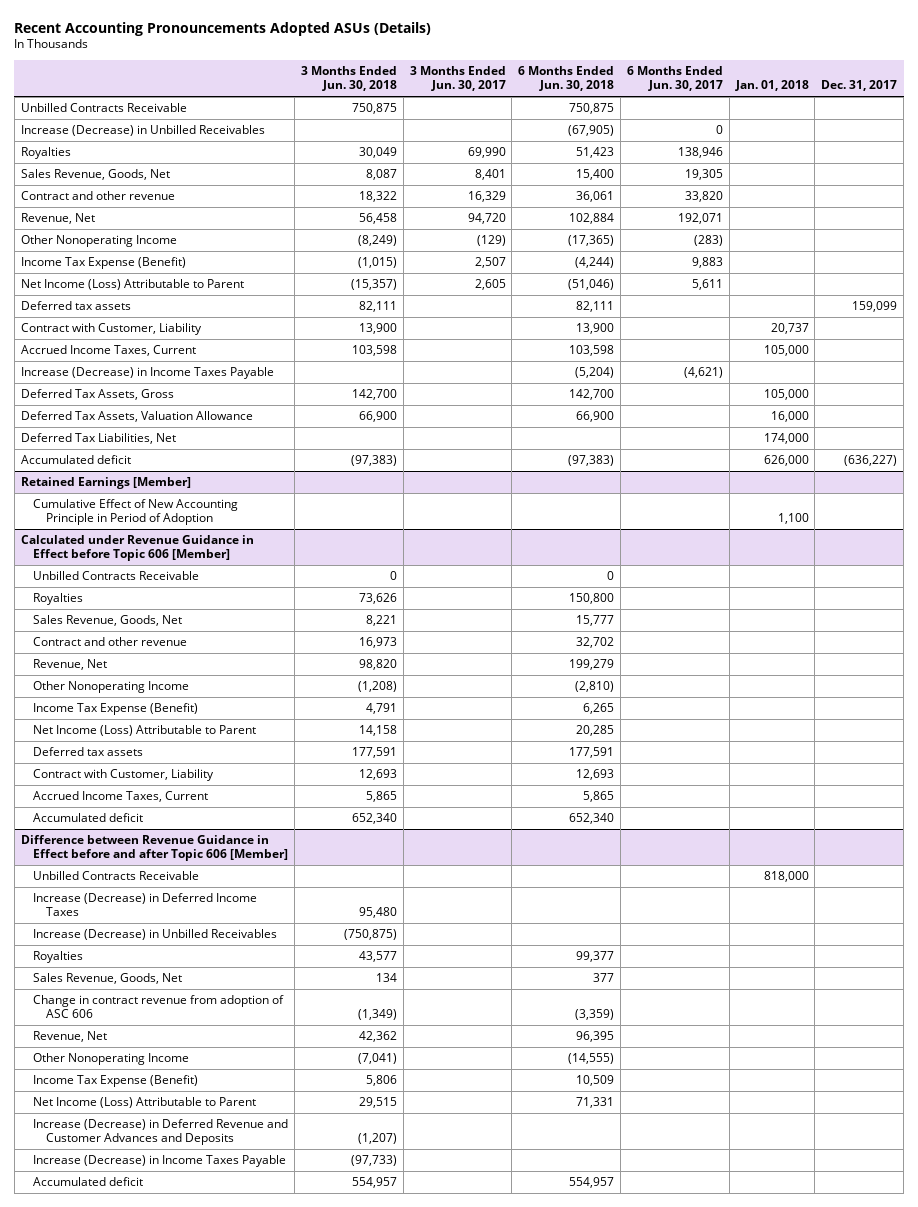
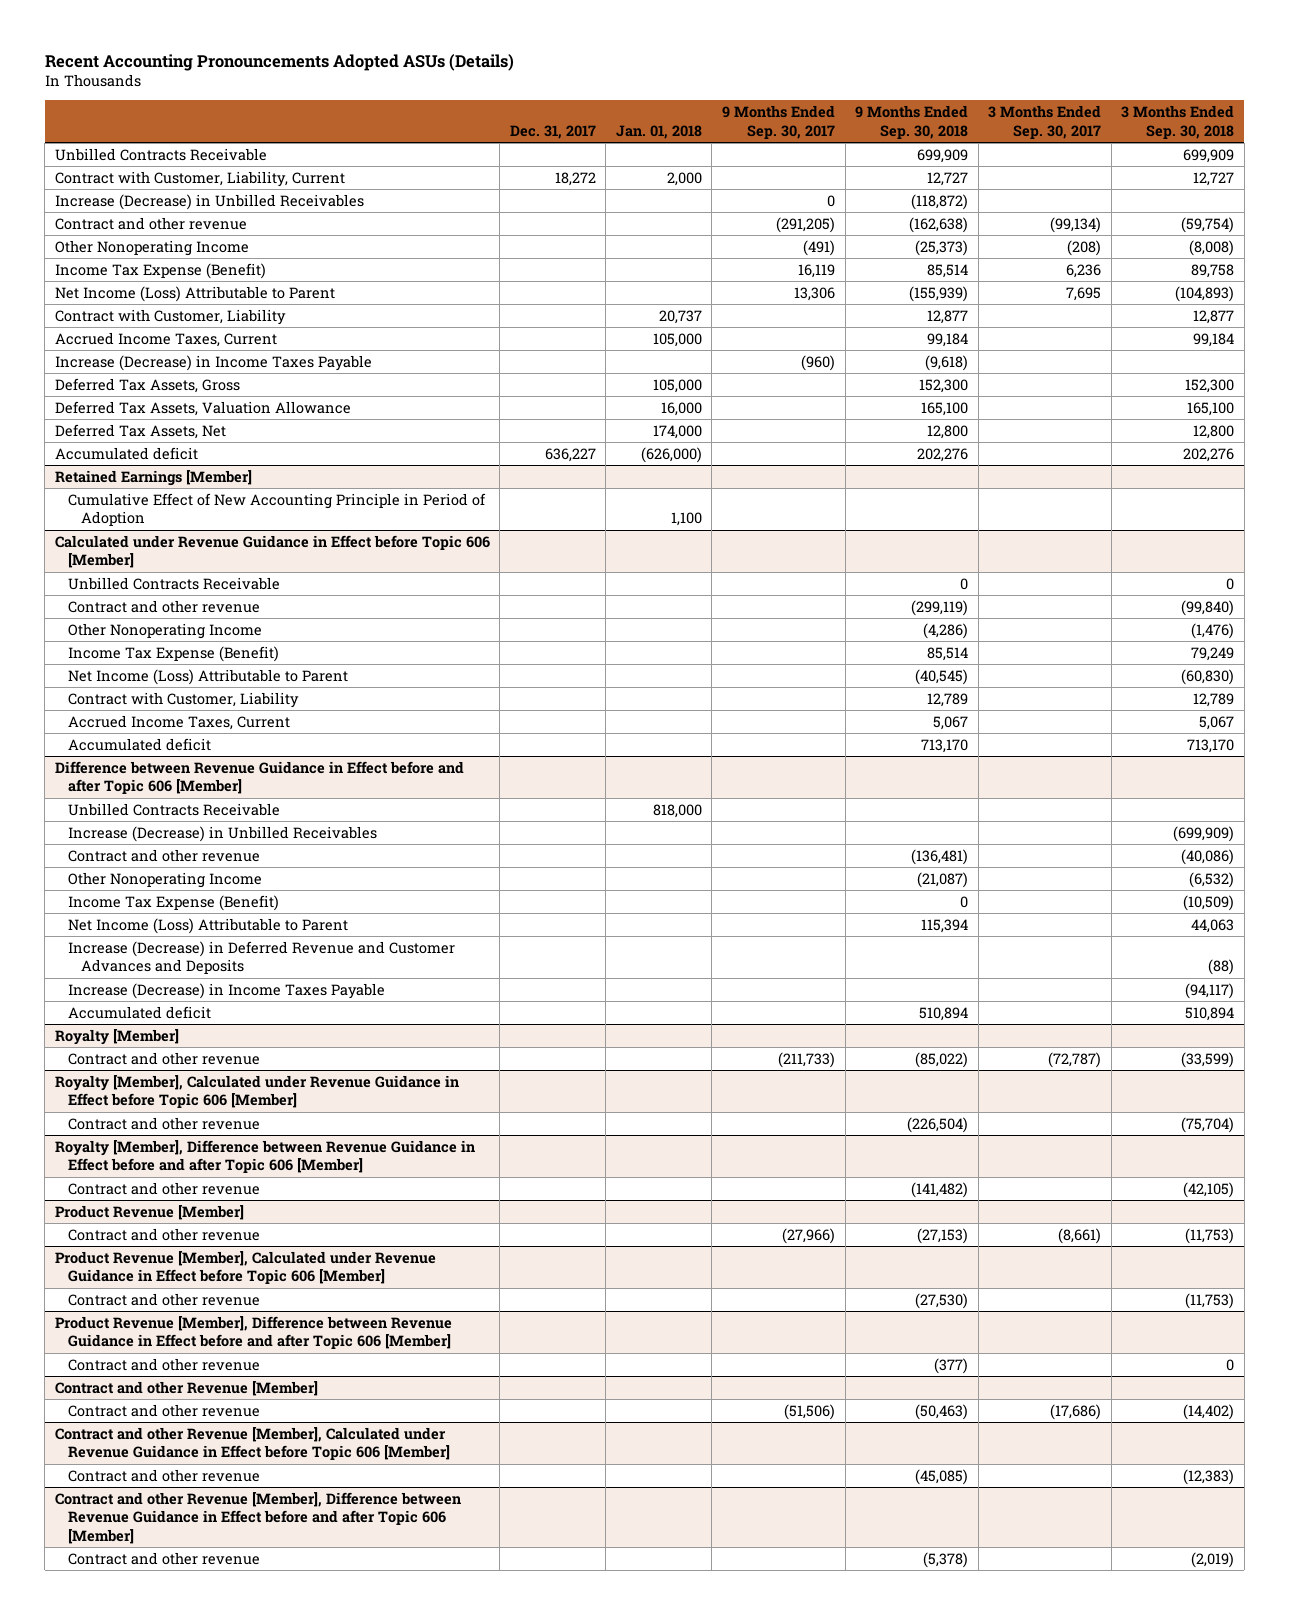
[300,66,397,92] 3 Months Ended Jun. 30, 2018 -> none
[409,66,506,92] 3 Months Ended Jun. 30, 2017 -> none
[518,66,615,92] 6 Months Ended Jun. 30, 2018 -> none
[626,66,723,92] 6 Months Ended Jun. 30, 2017 -> none
none -> [722,105,836,139] 9 Months Ended Sep. 30, 2017
none -> [855,105,969,139] 9 Months Ended Sep. 30, 2018
none -> [988,105,1102,139] 3 Months Ended Sep. 30, 2017
none -> [1121,105,1235,139] 3 Months Ended Sep. 30, 2018
none -> [54,170,345,187] Contract with Customer, Liability, Current
[20,147,71,160] Royalties -> none
[20,169,170,181] Sales Revenue, Goods, Net -> none
[20,213,95,225] Revenue, Net -> none
[20,301,131,311] Deferred tax assets -> none
[20,433,176,445] Deferred Tax Liabilities, Net -> [54,423,226,439] Deferred Tax Assets, Net
[763,455,809,467] 626,000 -> [640,446,702,463] (626,000)
[844,455,898,467] (636,227) -> [544,447,596,462] 636,227
[33,593,84,606] Royalties -> none
[33,615,183,627] Sales Revenue, Goods, Net -> none
[33,659,108,671] Revenue, Net -> none
[33,747,144,757] Deferred tax assets -> none
[33,893,258,917] Increase (Decrease) in Deferred Income Taxes -> none
[33,951,84,964] Royalties -> none
[33,973,183,985] Sales Revenue, Goods, Net -> none
[33,995,285,1019] Change in contract revenue from adoption of ASC 606 -> none
[33,1031,108,1043] Revenue, Net -> none
none -> [68,848,261,862] Contract and other revenue
none -> [54,1028,179,1045] Royalty [Member]
none -> [68,1051,261,1065] Contract and other revenue
none -> [54,1074,459,1109] Royalty [Member], Calculated under Revenue Guidance in Effect before Topic 606 [Member]
none -> [68,1116,261,1130] Contract and other revenue
none -> [54,1139,475,1174] Royalty [Member], Difference between Revenue Guidance in Effect before and after Topic 606 [Member]
none -> [68,1181,261,1195] Contract and other revenue
none -> [54,1204,244,1220] Product Revenue [Member]
none -> [68,1227,261,1241] Contract and other revenue
none -> [54,1250,436,1285] Product Revenue [Member], Calculated under Revenue Guidance in Effect before Topic 606 [Member]
none -> [68,1292,261,1306] Contract and other revenue
none -> [54,1315,452,1350] Product Revenue [Member], Difference between Revenue Guidance in Effect before and after Topic 606 [Member]
none -> [68,1357,261,1371] Contract and other revenue
none -> [54,1380,318,1396] Contract and other Revenue [Member]
none -> [68,1403,261,1417] Contract and other revenue
none -> [54,1426,451,1461] Contract and other Revenue [Member], Calculated under Revenue Guidance in Effect before Topic 606 [Member]
none -> [68,1468,261,1482] Contract and other revenue
none -> [54,1491,461,1544] Contract and other Revenue [Member], Difference between Revenue Guidance in Effect before and after Topic 606 [Member]
none -> [68,1551,261,1565] Contract and other revenue

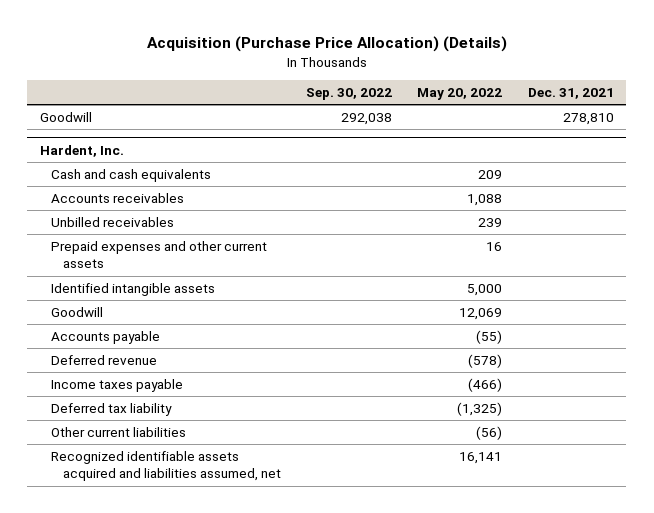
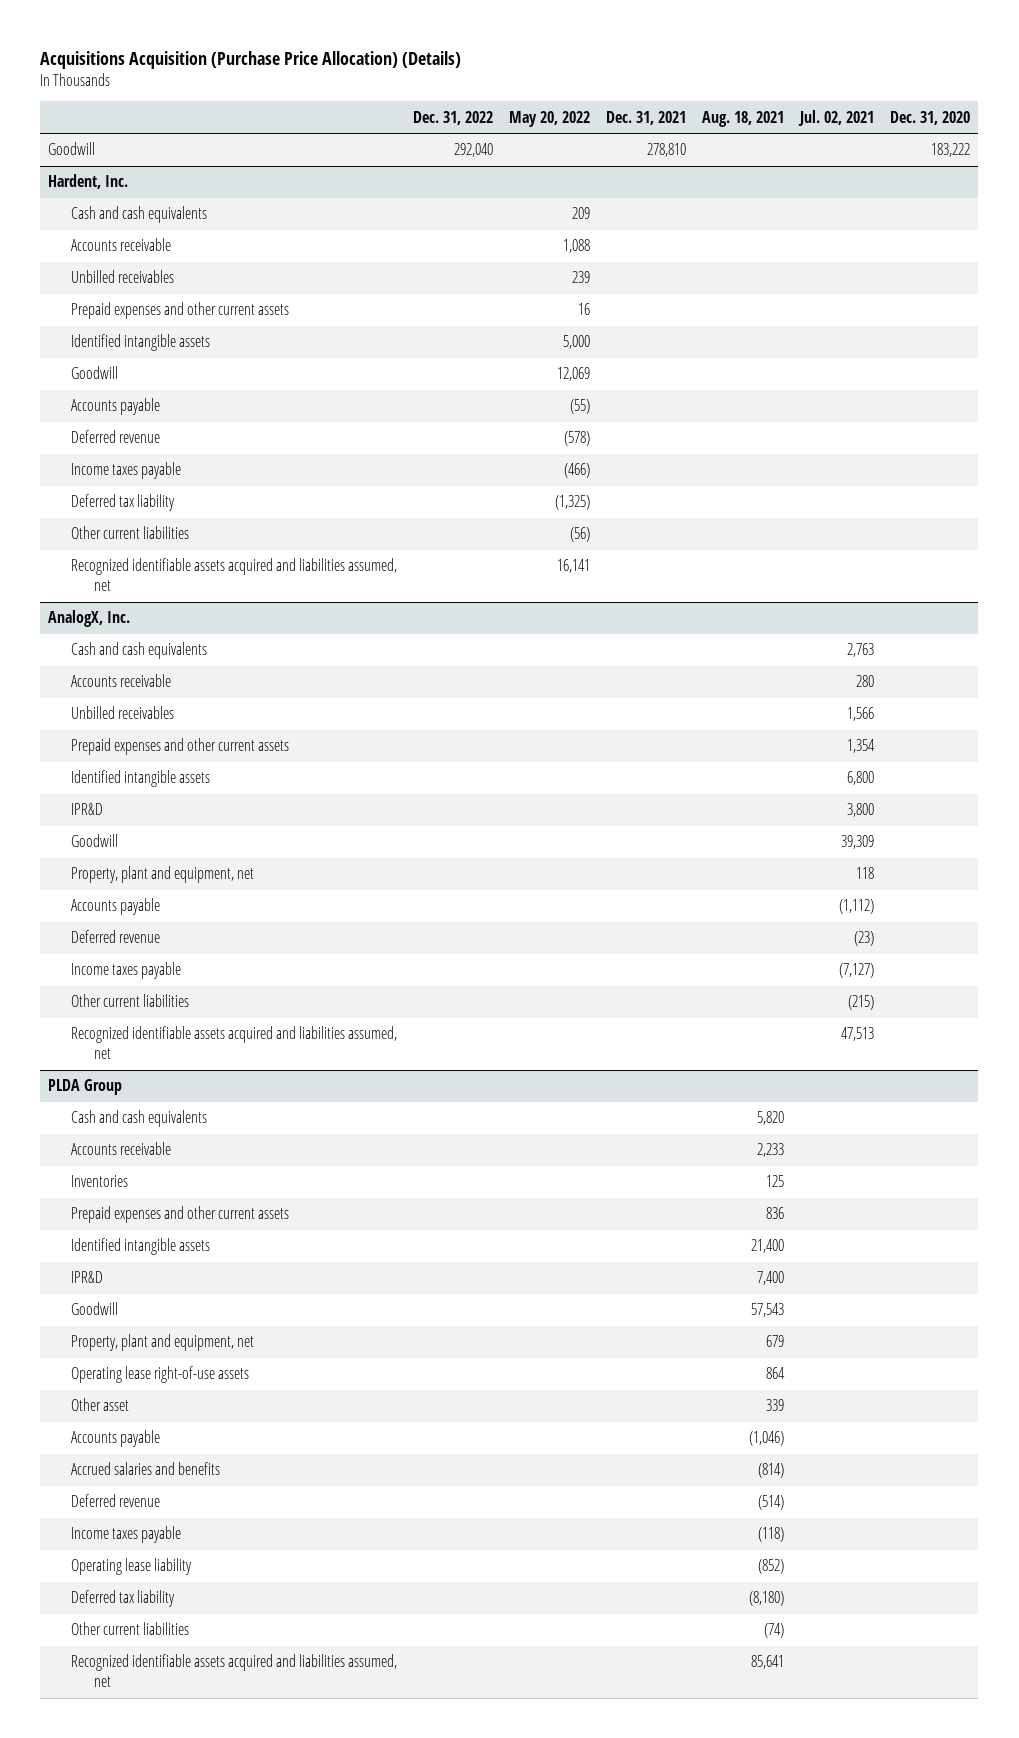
[146,36,507,53] Acquisition (Purchase Price Allocation) (Details) -> [40,50,462,69] Acquisitions Acquisition (Purchase Price Allocation) (Details)
[306,88,393,101] Sep. 30, 2022 -> none
none -> [413,110,494,125] Dec. 31, 2022
none -> [702,110,785,127] Aug. 18, 2021
none -> [798,109,875,126] Jul. 02, 2021
none -> [890,110,971,125] Dec. 31, 2020
[51,192,185,203] Accounts receivables -> [71,238,172,252] Accounts receivable
none -> [48,610,131,628] AnalogX, Inc.
none -> [71,642,208,660] Cash and cash equivalents
none -> [71,674,172,688] Accounts receivable
none -> [71,706,175,720] Unbilled receivables
none -> [71,738,290,756] Prepaid expenses and other current assets
none -> [71,770,211,788] Identified intangible assets
none -> [71,803,104,816] IPR&D
none -> [71,834,119,848] Goodwill
none -> [71,866,255,884] Property, plant and equipment, net
none -> [71,898,161,916] Accounts payable
none -> [71,930,161,944] Deferred revenue
none -> [71,962,182,980] Income taxes payable
none -> [71,994,190,1008] Other current liabilities
none -> [71,1026,398,1060] Recognized identifiable assets acquired and liabilities assumed, net
none -> [48,1079,123,1096] PLDA Group
none -> [71,1110,208,1128] Cash and cash equivalents
none -> [71,1142,172,1156] Accounts receivable
none -> [71,1175,129,1188] Inventories
none -> [71,1206,290,1224] Prepaid expenses and other current assets
none -> [71,1238,211,1256] Identified intangible assets
none -> [71,1271,104,1284] IPR&D
none -> [71,1302,119,1316] Goodwill
none -> [71,1334,255,1352] Property, plant and equipment, net
none -> [71,1366,250,1384] Operating lease right-of-use assets
none -> [71,1398,130,1412] Other asset
none -> [71,1430,161,1448] Accounts payable
none -> [71,1462,221,1476] Accrued salaries and benefits
none -> [71,1494,161,1508] Deferred revenue
none -> [71,1526,182,1544] Income taxes payable
none -> [71,1558,193,1576] Operating lease liability
none -> [71,1590,176,1608] Deferred tax liability
none -> [71,1622,190,1636] Other current liabilities
none -> [71,1654,398,1688] Recognized identifiable assets acquired and liabilities assumed, net

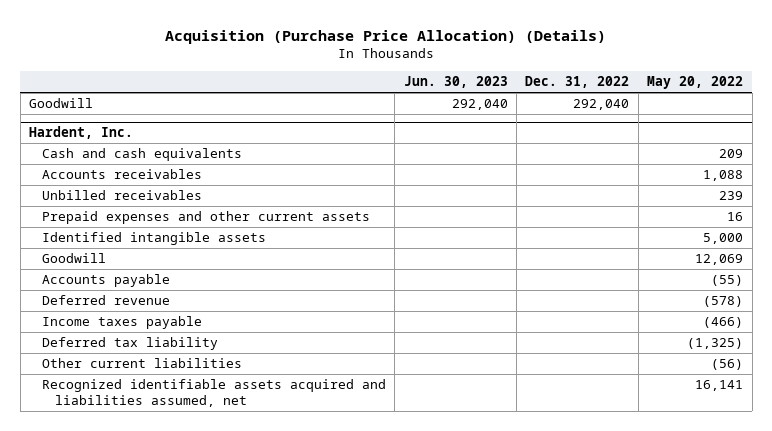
[40,50,462,69] Acquisitions Acquisition (Purchase Price Allocation) (Details) -> [165,29,607,44] Acquisition (Purchase Price Allocation) (Details)
[606,110,687,125] Dec. 31, 2021 -> none
[702,110,785,127] Aug. 18, 2021 -> none
[798,109,875,126] Jul. 02, 2021 -> none
[890,110,971,125] Dec. 31, 2020 -> none
none -> [403,76,508,89] Jun. 30, 2023
[71,238,172,252] Accounts receivable -> [41,169,202,180] Accounts receivables
[48,610,131,628] AnalogX, Inc. -> none
[71,642,208,660] Cash and cash equivalents -> none
[71,674,172,688] Accounts receivable -> none
[71,706,175,720] Unbilled receivables -> none
[71,738,290,756] Prepaid expenses and other current assets -> none
[71,770,211,788] Identified intangible assets -> none
[71,803,104,816] IPR&D -> none
[71,834,119,848] Goodwill -> none
[71,866,255,884] Property, plant and equipment, net -> none
[71,898,161,916] Accounts payable -> none
[71,930,161,944] Deferred revenue -> none
[71,962,182,980] Income taxes payable -> none
[71,994,190,1008] Other current liabilities -> none
[71,1026,398,1060] Recognized identifiable assets acquired and liabilities assumed, net -> none
[48,1079,123,1096] PLDA Group -> none
[71,1110,208,1128] Cash and cash equivalents -> none
[71,1142,172,1156] Accounts receivable -> none
[71,1175,129,1188] Inventories -> none
[71,1206,290,1224] Prepaid expenses and other current assets -> none
[71,1238,211,1256] Identified intangible assets -> none
[71,1271,104,1284] IPR&D -> none
[71,1302,119,1316] Goodwill -> none
[71,1334,255,1352] Property, plant and equipment, net -> none
[71,1366,250,1384] Operating lease right-of-use assets -> none
[71,1398,130,1412] Other asset -> none
[71,1430,161,1448] Accounts payable -> none
[71,1462,221,1476] Accrued salaries and benefits -> none
[71,1494,161,1508] Deferred revenue -> none
[71,1526,182,1544] Income taxes payable -> none
[71,1558,193,1576] Operating lease liability -> none
[71,1590,176,1608] Deferred tax liability -> none
[71,1622,190,1636] Other current liabilities -> none
[71,1654,398,1688] Recognized identifiable assets acquired and liabilities assumed, net -> none

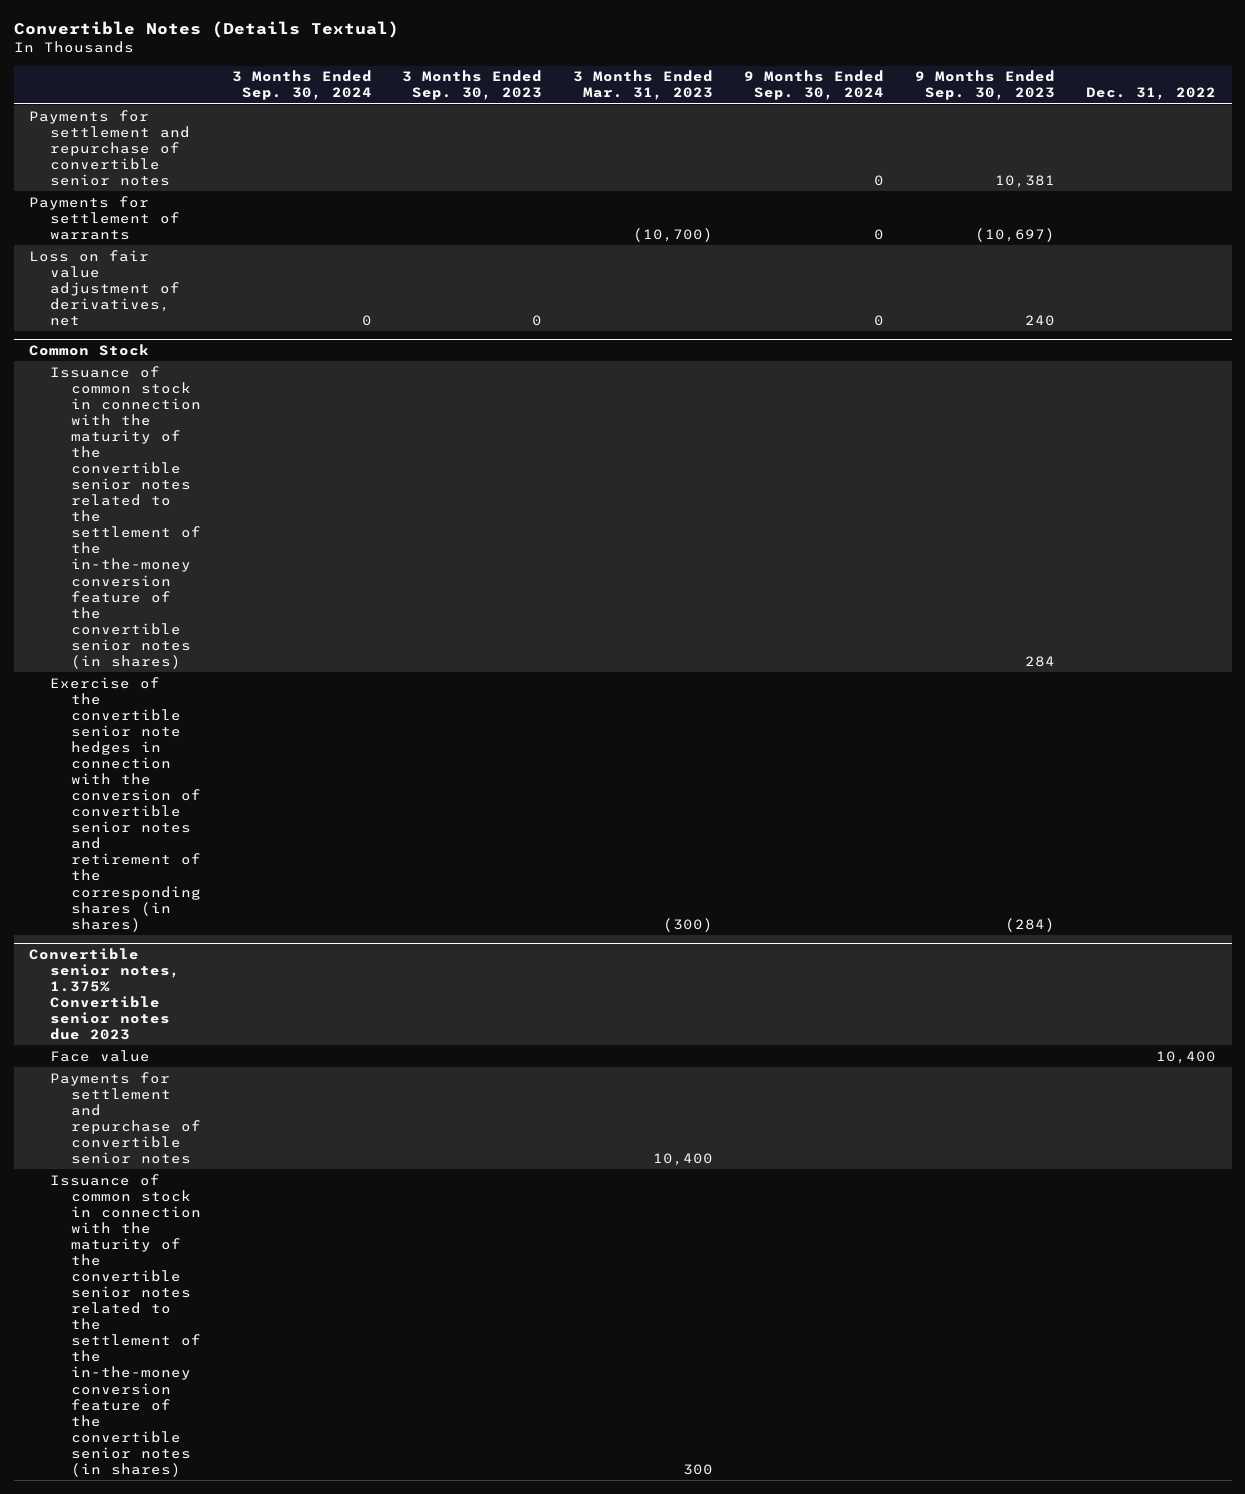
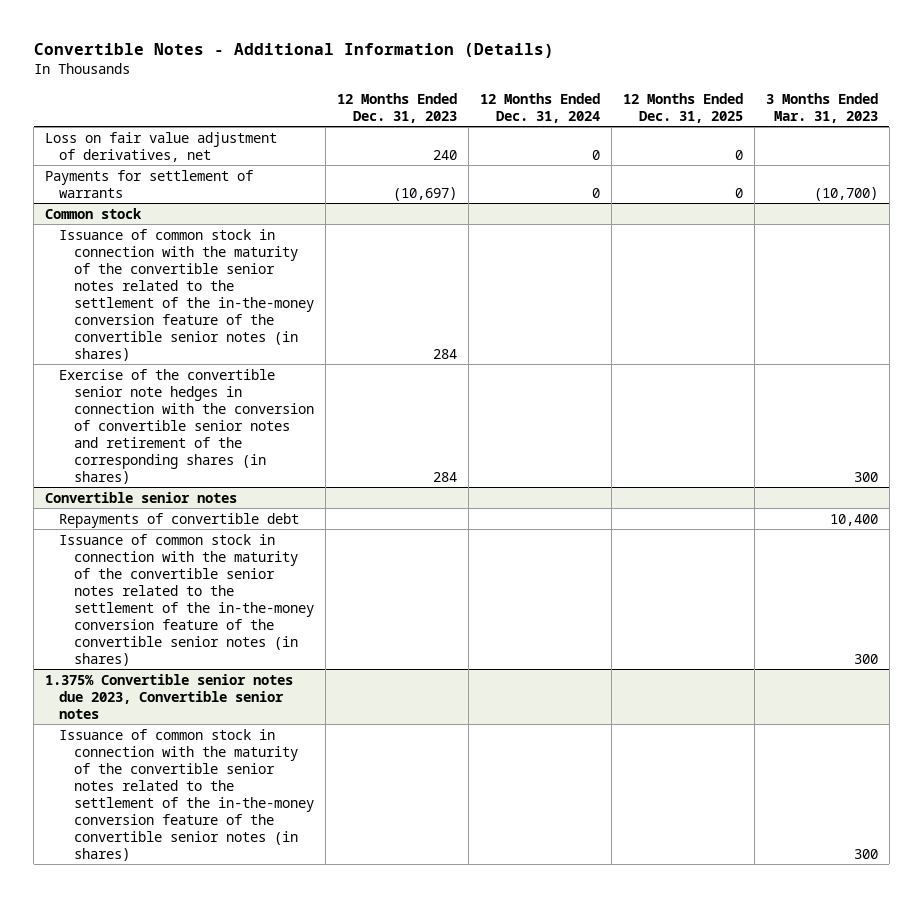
[13,21,399,39] Convertible Notes (Details Textual) -> [33,43,554,59] Convertible Notes - Additional Information (Details)
[231,70,372,101] 3 Months Ended Sep. 30, 2024 -> none
[402,70,543,101] 3 Months Ended Sep. 30, 2023 -> none
[744,70,885,101] 9 Months Ended Sep. 30, 2024 -> none
[915,70,1056,101] 9 Months Ended Sep. 30, 2023 -> none
[1086,87,1217,101] Dec. 31, 2022 -> none
none -> [336,92,457,123] 12 Months Ended Dec. 31, 2023
none -> [479,92,600,123] 12 Months Ended Dec. 31, 2024
none -> [622,92,743,123] 12 Months Ended Dec. 31, 2025
[29,109,190,186] Payments for settlement and repurchase of convertible senior notes -> none
[29,195,180,240] Payments for settlement of warrants -> [45,169,254,198] Payments for settlement of warrants
[29,343,150,356] Common Stock -> [45,207,143,219] Common stock
[49,1049,150,1062] Face value -> none
[49,1071,201,1164] Payments for settlement and repurchase of convertible senior notes -> none
[663,917,714,932] (300) -> [853,471,878,482] 300
none -> [45,491,238,503] Convertible senior notes
none -> [59,512,300,528] Repayments of convertible debt
none -> [59,533,314,666] Issuance of common stock in connection with the maturity of the convertible senior notes related to the settlement of the in-the-money conversion feature of the convertible senior notes (in shares)
[29,947,180,1041] Convertible senior notes, 1.375% Convertible senior notes due 2023 -> [45,673,294,719] 1.375% Convertible senior notes due 2023, Convertible senior notes

